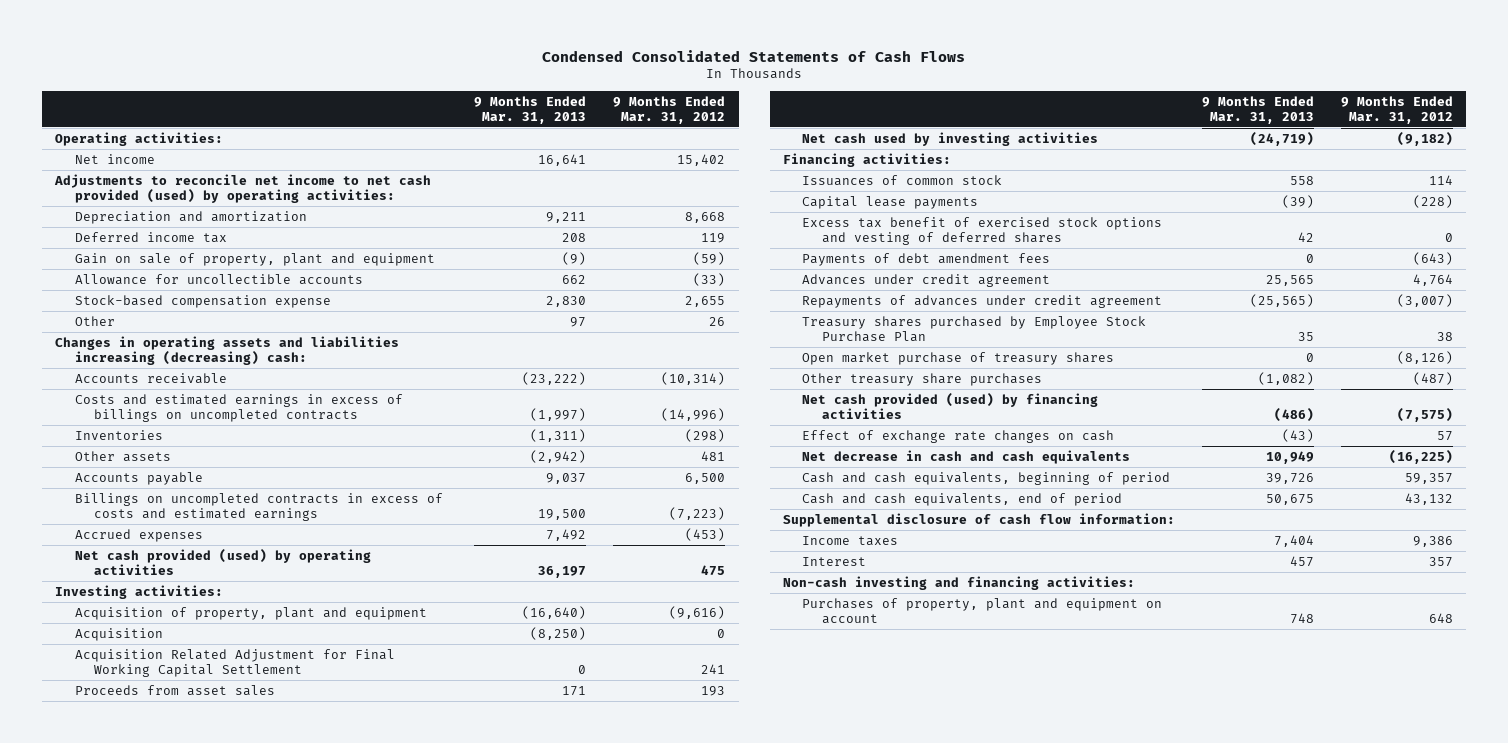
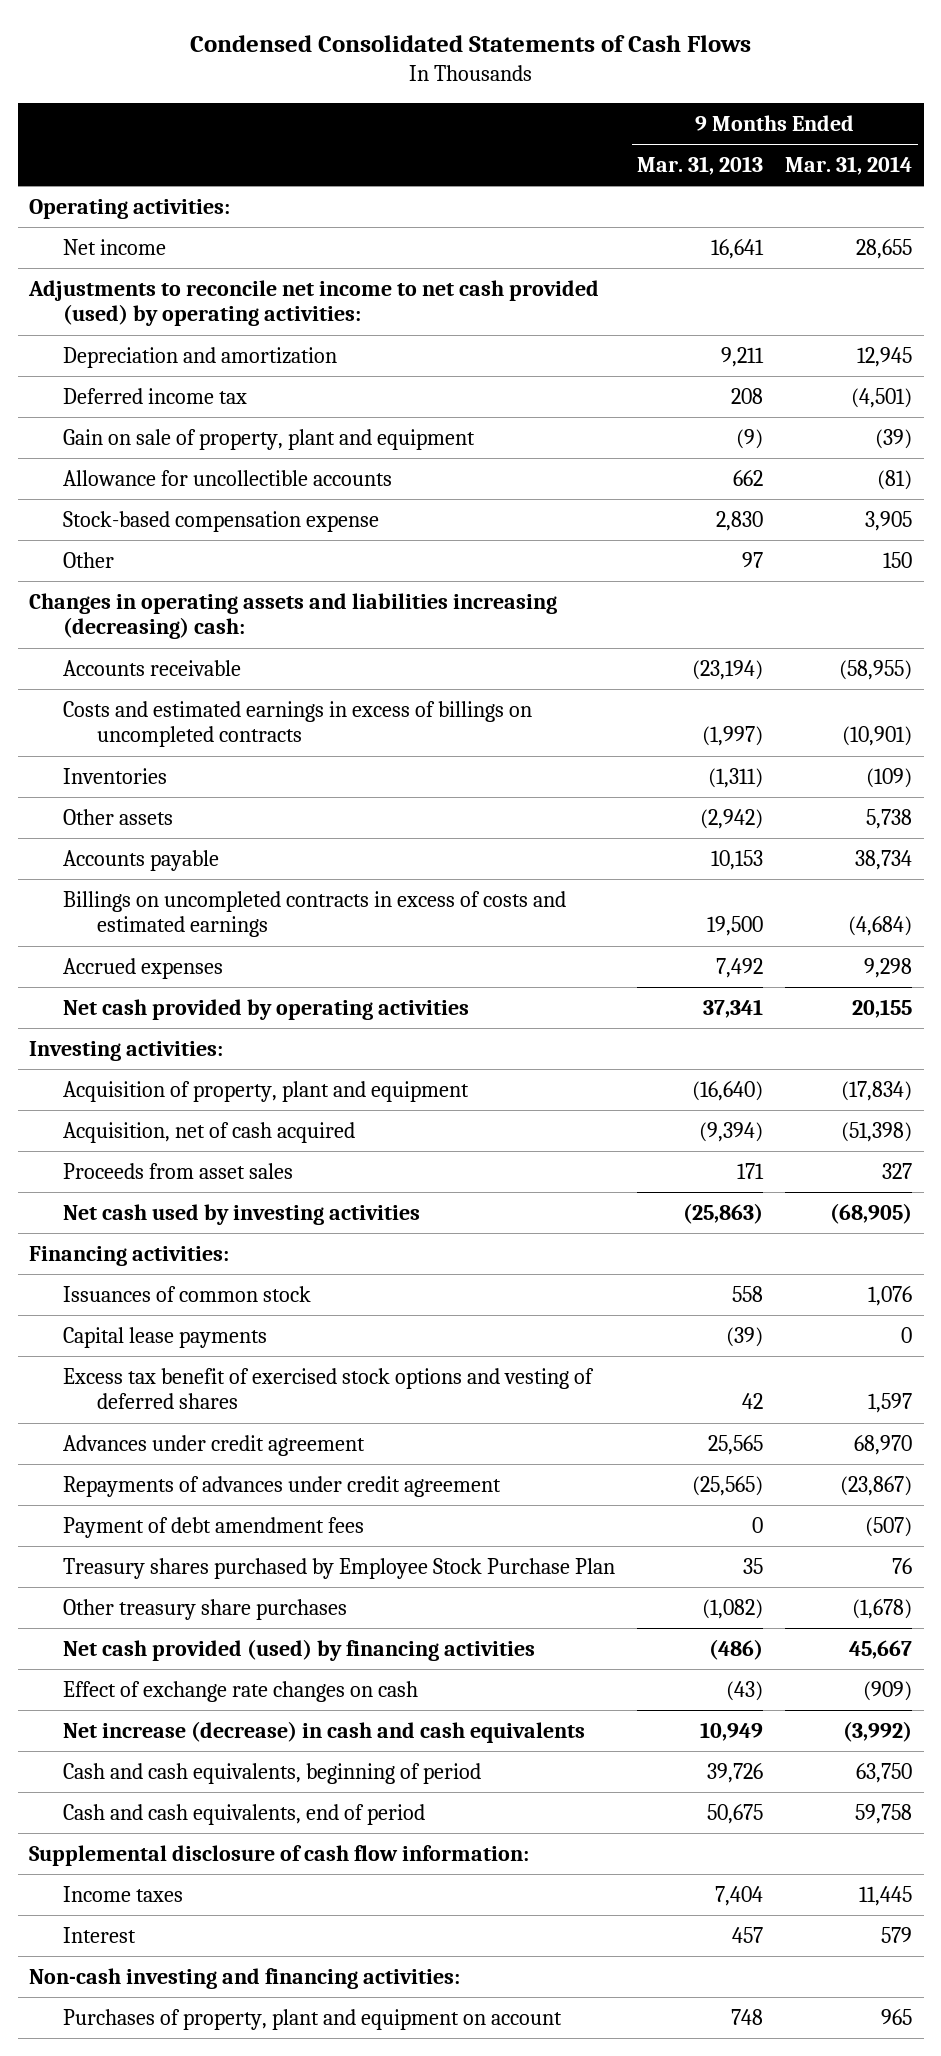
[613,95,726,124] 9 Months Ended Mar. 31, 2012 -> none
none -> [785,156,913,176] Mar. 31, 2014
[522,371,587,385] (23,222) -> [692,660,764,681] (23,194)
[546,472,587,484] 9,037 -> [711,850,764,871] 10,153
[74,548,371,575] Net cash provided (used) by operating activities -> [63,999,470,1021] Net cash provided by operating activities
[538,565,587,578] 36,197 -> [703,999,764,1019] 37,341
[74,627,163,641] Acquisition -> none
[74,648,395,677] Acquisition Related Adjustment for Final Working Capital Settlement -> none
none -> [63,1122,356,1144] Acquisition, net of cash acquired
[1249,131,1314,146] (24,719) -> [683,1203,764,1225] (25,863)
[802,252,1051,266] Payments of debt amendment fees -> none
none -> [63,1517,365,1539] Payment of debt amendment fees
[802,351,1115,365] Open market purchase of treasury shares -> none
[802,449,1131,464] Net decrease in cash and cash equivalents -> [63,1721,586,1744] Net increase (decrease) in cash and cash equivalents

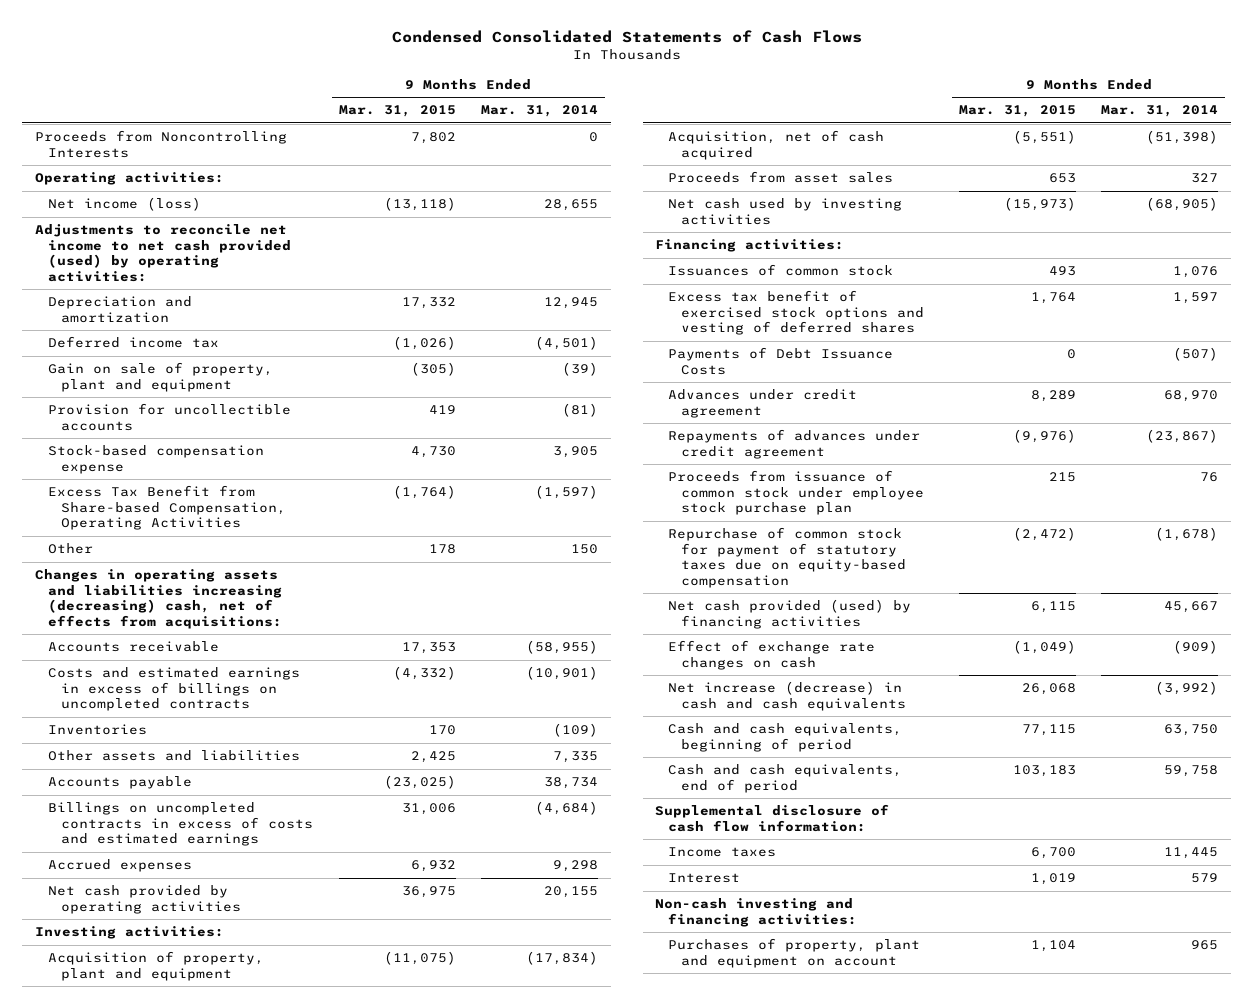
[637,156,764,176] Mar. 31, 2013 -> none
none -> [338,105,456,118] Mar. 31, 2015
none -> [35,130,288,158] Proceeds from Noncontrolling Interests
[63,239,167,256] Net income -> [48,197,202,212] Net income (loss)
[63,470,393,487] Allowance for uncollectible accounts -> [48,403,292,431] Provision for uncollectible accounts
none -> [48,485,286,531] Excess Tax Benefit from Share-based Compensation, Operating Activities
[28,593,557,640] Changes in operating assets and liabilities increasing (decreasing) cash: -> [35,569,283,629] Changes in operating assets and liabilities increasing (decreasing) cash, net of effects from acquisitions:
[63,809,174,826] Other assets -> [48,750,301,762] Other assets and liabilities
[866,809,913,830] 5,738 -> [553,751,599,764] 7,335
[63,1327,268,1349] Capital lease payments -> none
none -> [668,347,894,375] Payments of Debt Issuance Costs
[63,1517,365,1539] Payment of debt amendment fees -> none
[63,1558,616,1580] Treasury shares purchased by Employee Stock Purchase Plan -> [668,470,925,516] Proceeds from issuance of common stock under employee stock purchase plan
[63,1599,348,1621] Other treasury share purchases -> [668,527,907,588] Repurchase of common stock for payment of statutory taxes due on equity-based compensation

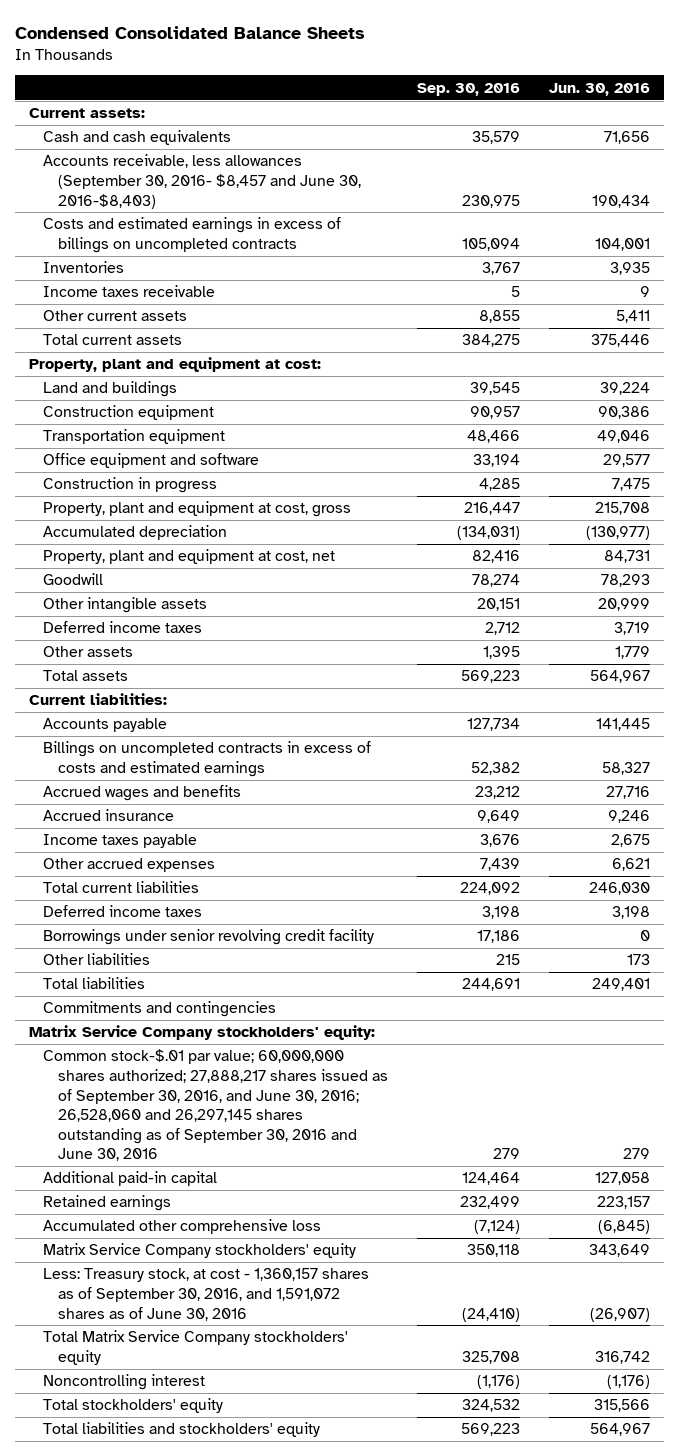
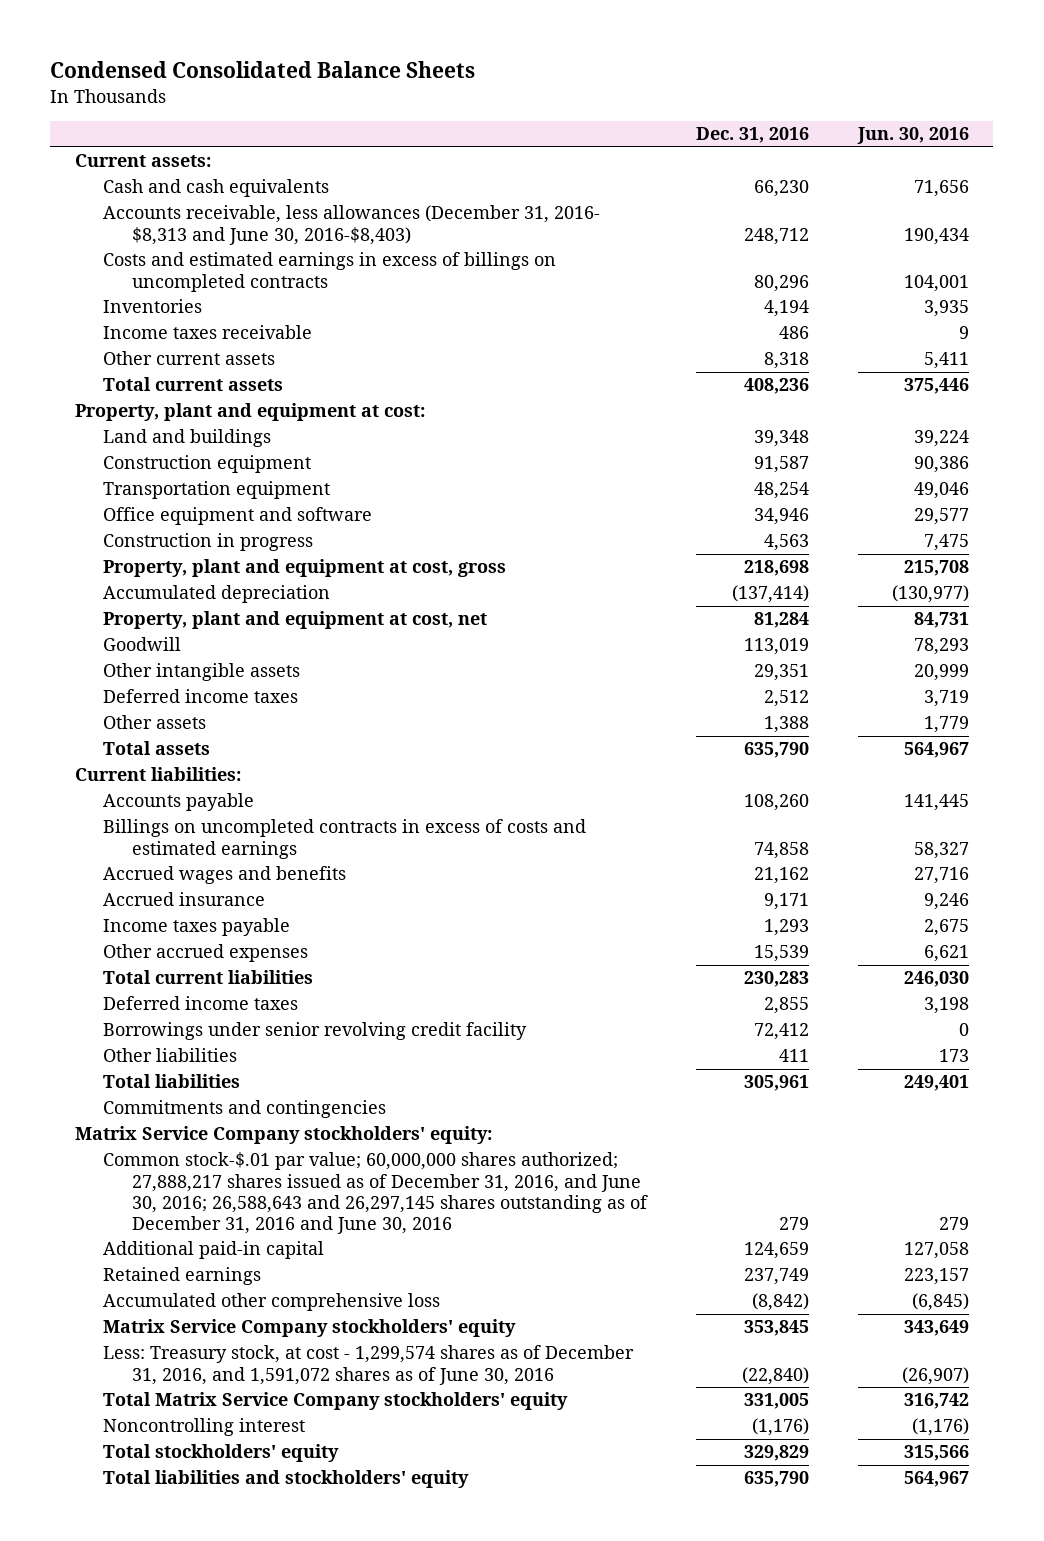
[416,82,520,96] Sep. 30, 2016 -> none
none -> [695,127,809,144] Dec. 31, 2016
[43,154,361,209] Accounts receivable, less allowances (September 30, 2016- $8,457 and June 30, 2016-$8,403) -> [103,205,601,245] Accounts receivable, less allowances (December 31, 2016- $8,313 and June 30, 2016-$8,403)
[43,1049,388,1162] Common stock-$.01 par value; 60,000,000 shares authorized; 27,888,217 shares issued as of September 30, 2016, and June 30, 2016; 26,528,060 and 26,297,145 shares outstanding as of September 30, 2016 and June 30, 2016 -> [103,1152,648,1234] Common stock-$.01 par value; 60,000,000 shares authorized; 27,888,217 shares issued as of December 31, 2016, and June 30, 2016; 26,588,643 and 26,297,145 shares outstanding as of December 31, 2016 and June 30, 2016
[43,1268,370,1321] Less: Treasury stock, at cost - 1,360,157 shares as of September 30, 2016, and 1,591,072 shares as of June 30, 2016 -> [103,1345,635,1385] Less: Treasury stock, at cost - 1,299,574 shares as of December 31, 2016, and 1,591,072 shares as of June 30, 2016

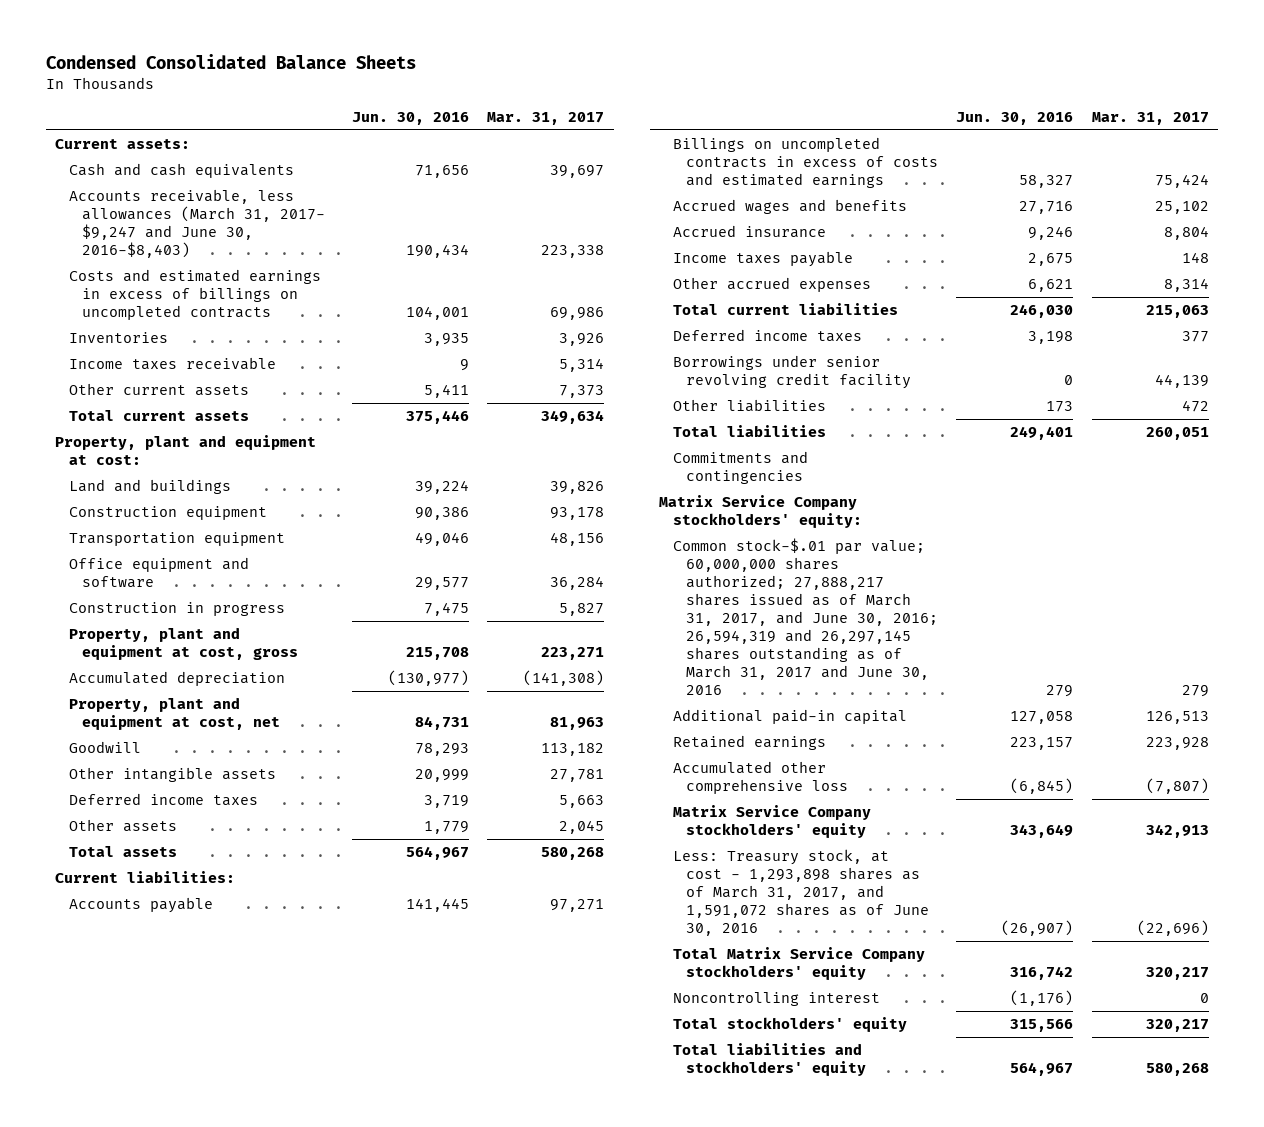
[695,127,809,144] Dec. 31, 2016 -> none
none -> [487,111,605,125] Mar. 31, 2017
[103,205,601,245] Accounts receivable, less allowances (December 31, 2016- $8,313 and June 30, 2016-$8,403) -> [68,189,325,259] Accounts receivable, less allowances (March 31, 2017- $9,247 and June 30, 2016-$8,403)
[103,1152,648,1234] Common stock-$.01 par value; 60,000,000 shares authorized; 27,888,217 shares issued as of December 31, 2016, and June 30, 2016; 26,588,643 and 26,297,145 shares outstanding as of December 31, 2016 and June 30, 2016 -> [672,538,938,695] Common stock-$.01 par value; 60,000,000 shares authorized; 27,888,217 shares issued as of March 31, 2017, and June 30, 2016; 26,594,319 and 26,297,145 shares outstanding as of March 31, 2017 and June 30, 2016
[103,1345,635,1385] Less: Treasury stock, at cost - 1,299,574 shares as of December 31, 2016, and 1,591,072 shares as of June 30, 2016 -> [672,849,929,937] Less: Treasury stock, at cost - 1,293,898 shares as of March 31, 2017, and 1,591,072 shares as of June 30, 2016

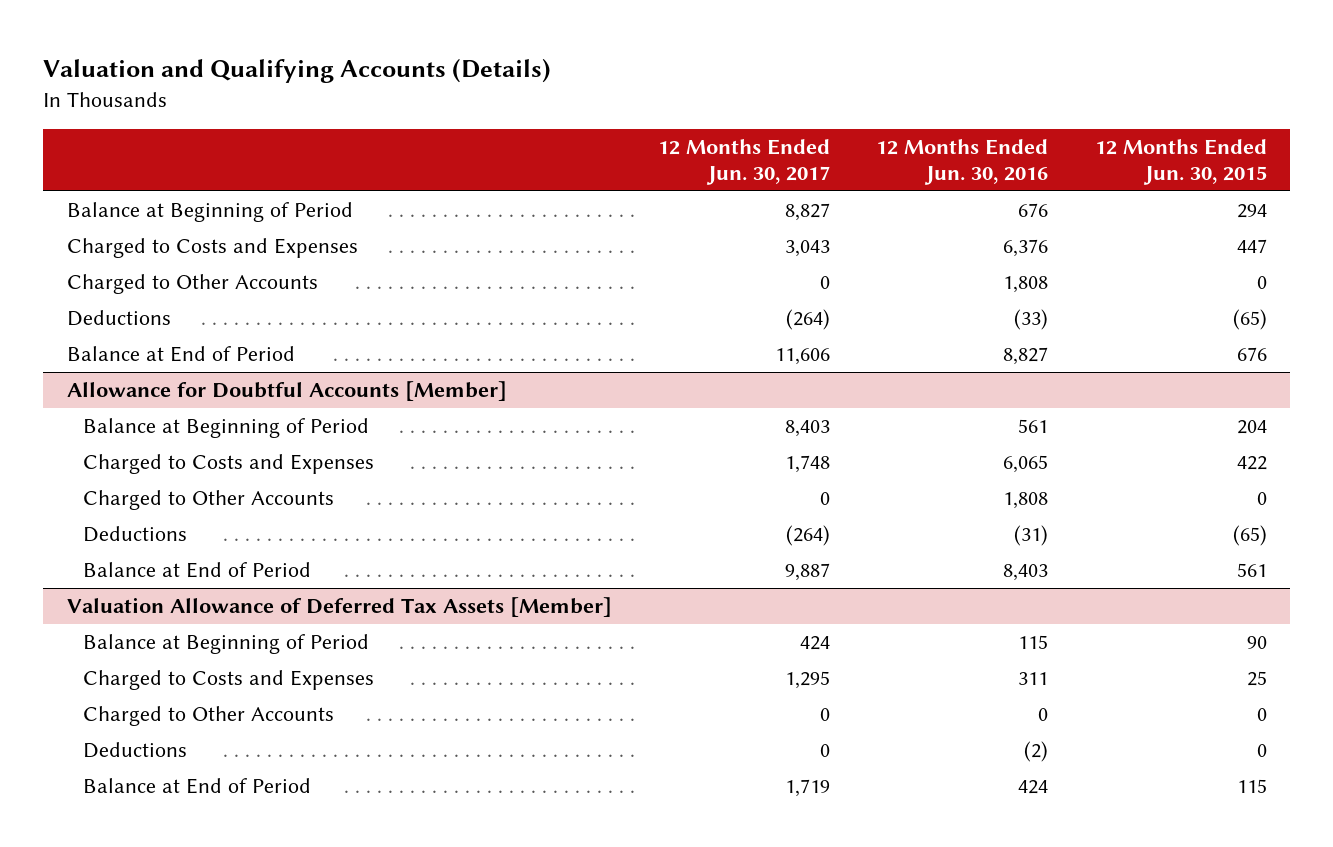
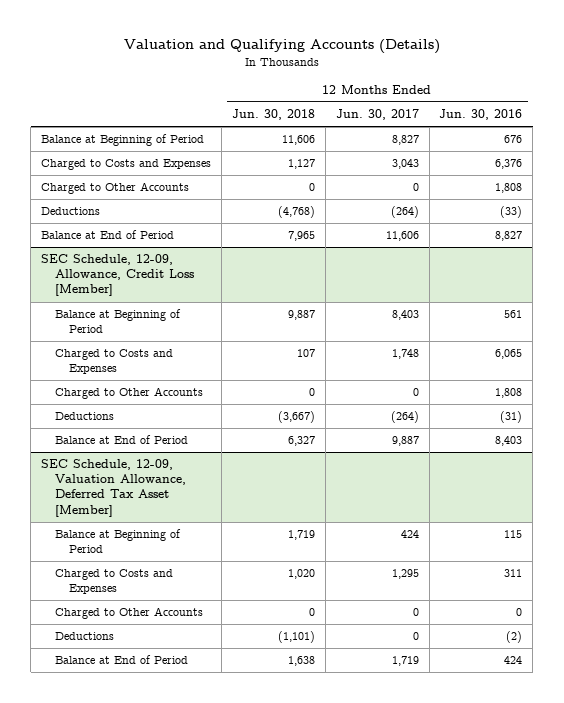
[1094,139,1267,185] 12 Months Ended Jun. 30, 2015 -> none
none -> [231,109,315,121] Jun. 30, 2018
[66,381,507,402] Allowance for Doubtful Accounts [Member] -> none
none -> [41,254,195,297] SEC Schedule, 12-09, Allowance, Credit Loss [Member]
[66,597,612,618] Valuation Allowance of Deferred Tax Assets [Member] -> [41,459,187,517] SEC Schedule, 12-09, Valuation Allowance, Deferred Tax Asset [Member]

